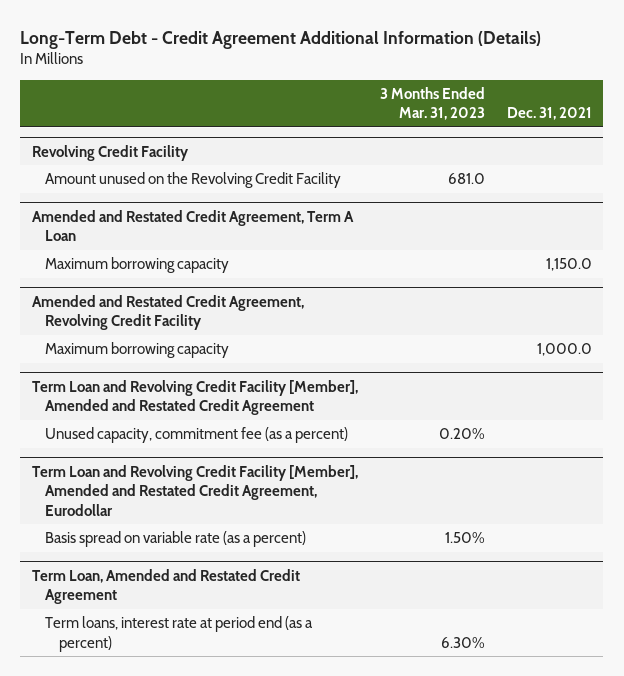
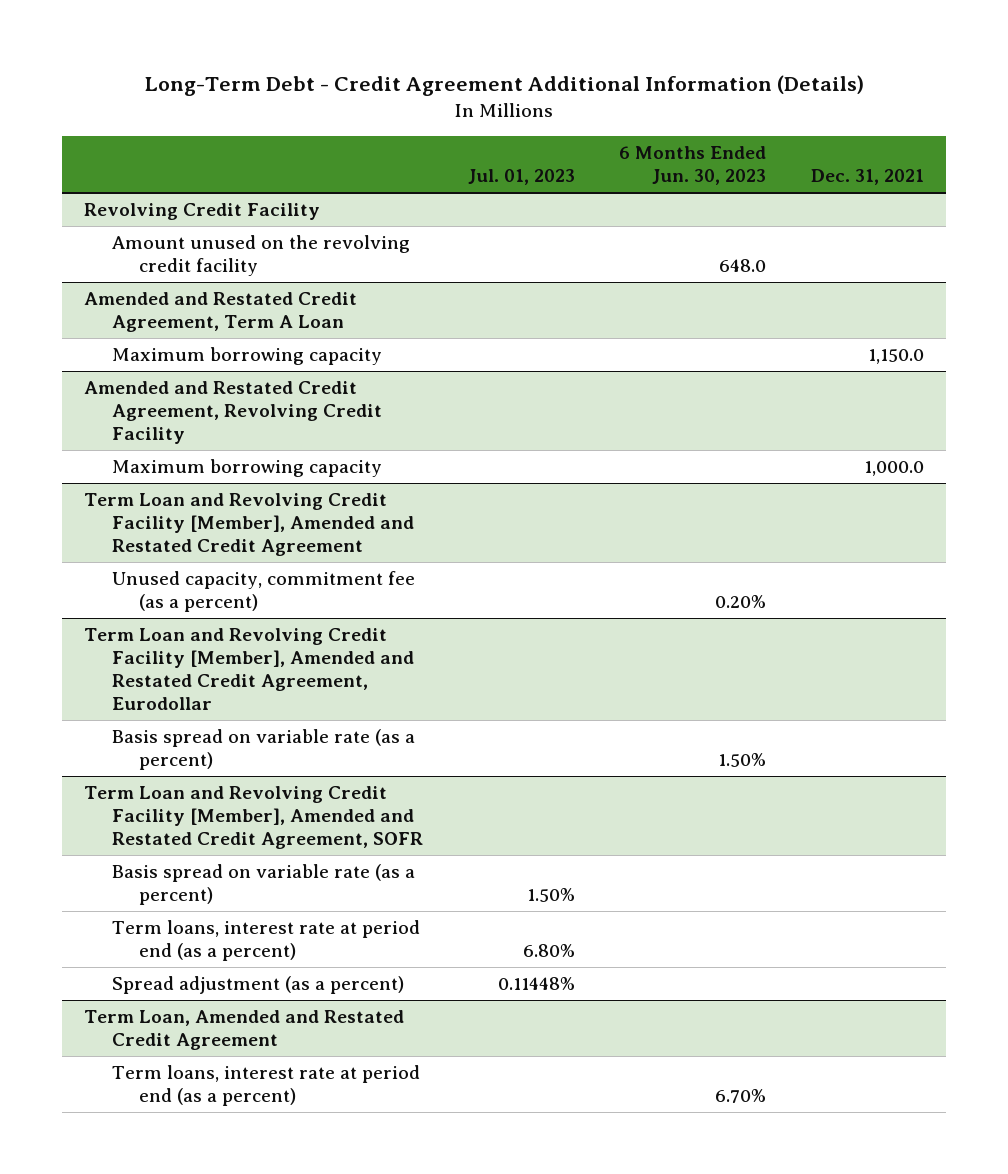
[379,86,485,121] 3 Months Ended Mar. 31, 2023 -> none
none -> [467,169,575,186] Jul. 01, 2023
none -> [619,146,767,186] 6 Months Ended Jun. 30, 2023
[45,172,342,189] Amount unused on the Revolving Credit Facility -> [111,235,410,277] Amount unused on the revolving credit facility
none -> [84,786,423,850] Term Loan and Revolving Credit Facility [Member], Amended and Restated Credit Agreement, SOFR
none -> [111,864,415,906] Basis spread on variable rate (as a percent)
none -> [111,920,420,962] Term loans, interest rate at period end (as a percent)
none -> [111,976,404,995] Spread adjustment (as a percent)

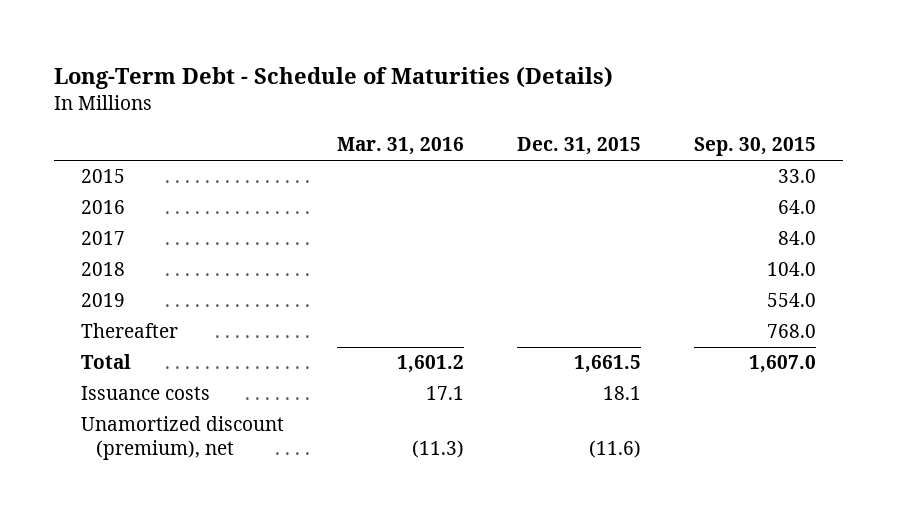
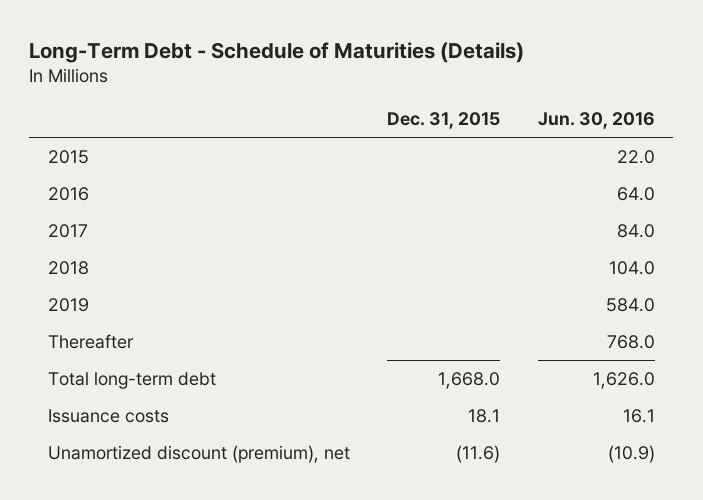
[336,137,464,156] Mar. 31, 2016 -> none
[694,137,817,157] Sep. 30, 2015 -> none
none -> [537,112,655,130] Jun. 30, 2016
[80,354,131,370] Total -> none
none -> [48,371,217,389] Total long-term debt

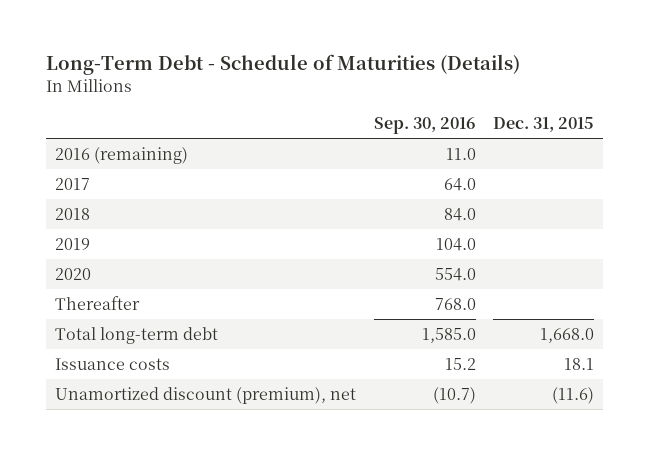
[537,112,655,130] Jun. 30, 2016 -> none
none -> [373,117,476,135] Sep. 30, 2016
[48,186,90,201] 2016 -> none
[48,149,90,164] 2015 -> [54,147,188,165] 2016 (remaining)
none -> [54,268,91,281] 2020

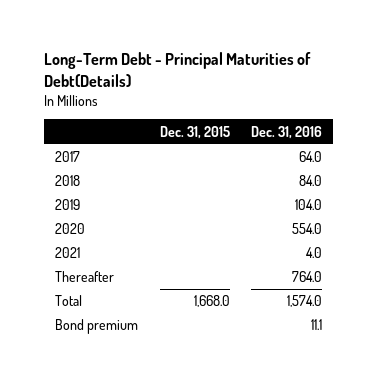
[45,54,520,76] Long-Term Debt - Schedule of Maturities (Details) -> [43,52,311,87] Long-Term Debt - Principal Maturities of Debt(Details)
[373,117,476,135] Sep. 30, 2016 -> none
none -> [251,125,323,139] Dec. 31, 2016
[54,147,188,165] 2016 (remaining) -> none
none -> [54,247,80,259] 2021
[54,358,170,371] Issuance costs -> none
[54,387,356,405] Unamortized discount (premium), net -> none
[54,327,218,345] Total long-term debt -> [54,295,82,307] Total
none -> [54,319,138,335] Bond premium

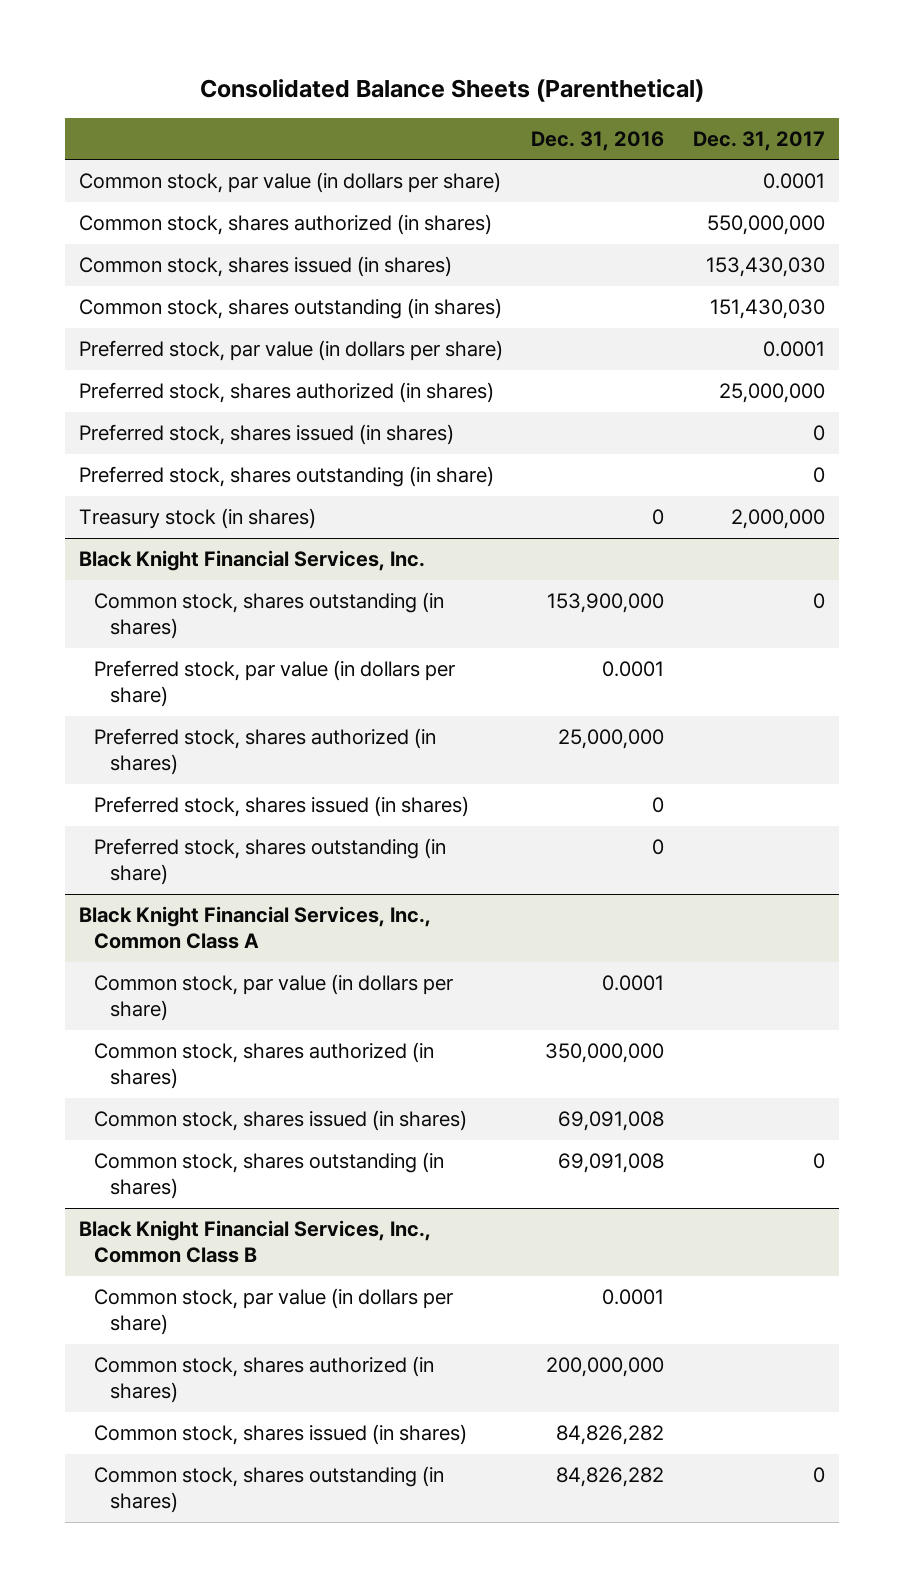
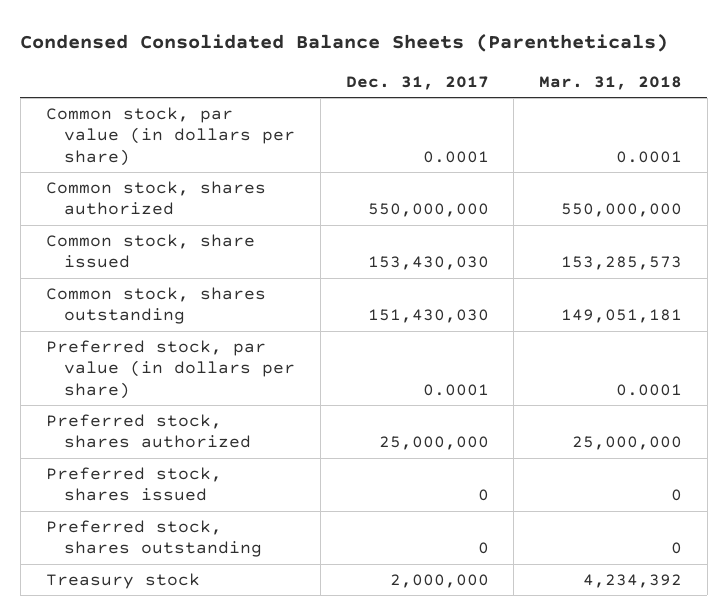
[199,78,704,102] Consolidated Balance Sheets (Parenthetical) -> [20,34,669,53] Condensed Consolidated Balance Sheets (Parentheticals)
[531,130,665,151] Dec. 31, 2016 -> none
none -> [538,75,682,90] Mar. 31, 2018
[78,214,492,236] Common stock, shares authorized (in shares) -> [45,180,266,216] Common stock, shares authorized
[78,256,452,278] Common stock, shares issued (in shares) -> [45,233,255,269] Common stock, share issued
[78,298,502,320] Common stock, shares outstanding (in shares) -> [45,286,266,325] Common stock, shares outstanding
[78,550,425,572] Black Knight Financial Services, Inc. -> none
[94,592,445,640] Common stock, shares outstanding (in shares) -> none
[94,660,456,708] Preferred stock, par value (in dollars per share) -> none
[94,728,437,776] Preferred stock, shares authorized (in shares) -> none
[94,796,470,818] Preferred stock, shares issued (in shares) -> none
[94,838,447,886] Preferred stock, shares outstanding (in share) -> none
[78,906,431,950] Black Knight Financial Services, Inc., Common Class A -> none
[94,974,454,1022] Common stock, par value (in dollars per share) -> none
[94,1042,435,1090] Common stock, shares authorized (in shares) -> none
[94,1110,468,1132] Common stock, shares issued (in shares) -> none
[94,1152,445,1200] Common stock, shares outstanding (in shares) -> none
[78,1220,431,1264] Black Knight Financial Services, Inc., Common Class B -> none
[94,1288,454,1336] Common stock, par value (in dollars per share) -> none
[94,1356,435,1404] Common stock, shares authorized (in shares) -> none
[94,1424,468,1446] Common stock, shares issued (in shares) -> none
[94,1466,445,1514] Common stock, shares outstanding (in shares) -> none
[78,382,494,404] Preferred stock, shares authorized (in shares) -> [45,413,252,449] Preferred stock, shares authorized
[78,424,454,446] Preferred stock, shares issued (in shares) -> [45,466,222,502] Preferred stock, shares issued
[78,466,494,488] Preferred stock, shares outstanding (in share) -> [45,519,263,558] Preferred stock, shares outstanding
[78,508,316,530] Treasury stock (in shares) -> [45,572,200,589] Treasury stock

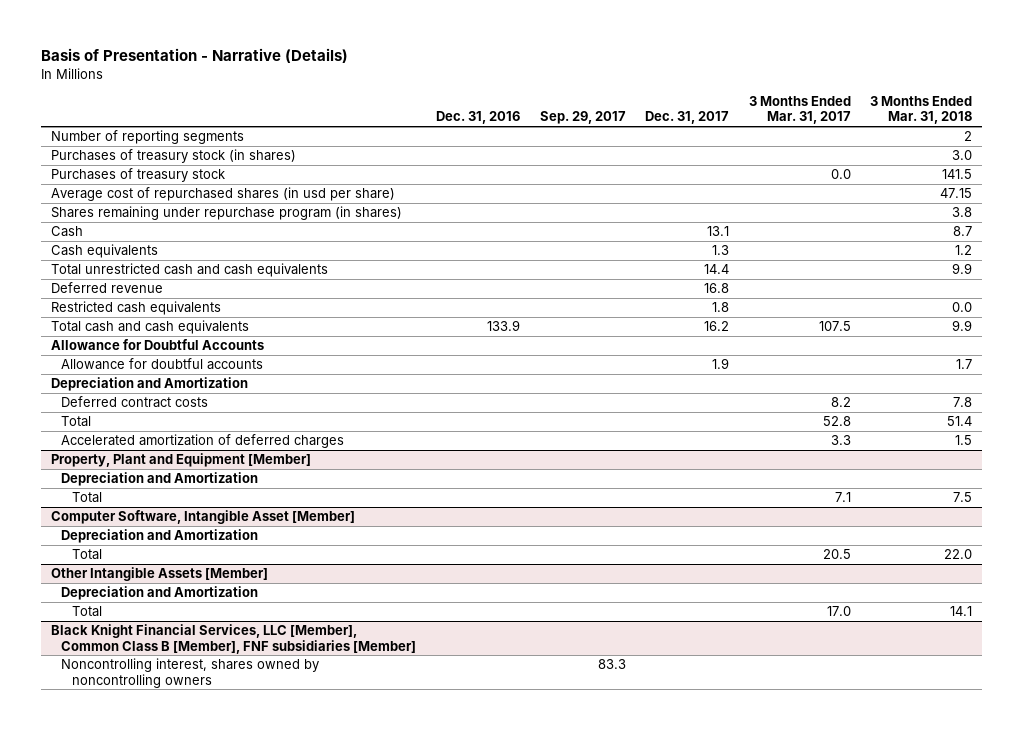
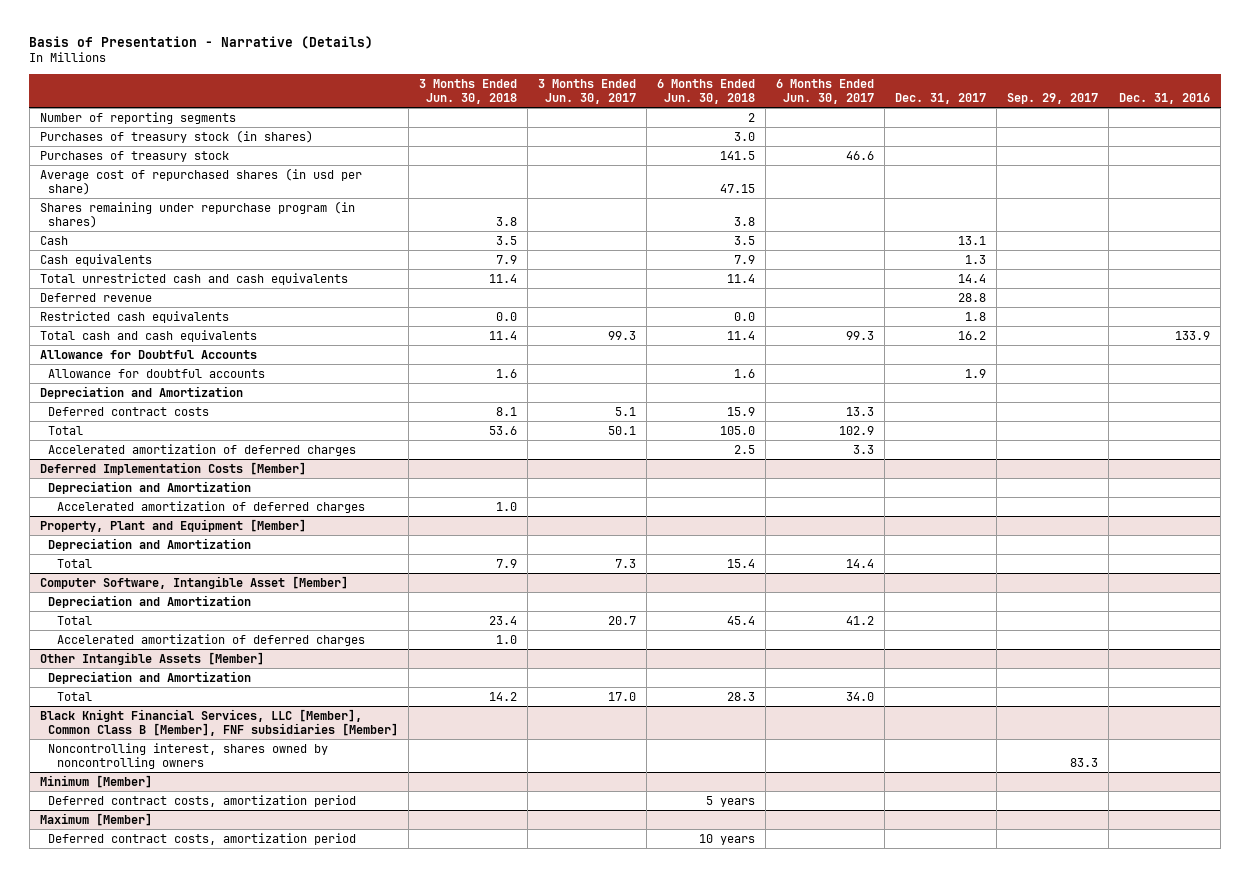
[748,95,851,125] 3 Months Ended Mar. 31, 2017 -> none
[870,95,973,125] 3 Months Ended Mar. 31, 2018 -> none
none -> [419,78,518,104] 3 Months Ended Jun. 30, 2018
none -> [538,78,637,104] 3 Months Ended Jun. 30, 2017
none -> [657,78,756,104] 6 Months Ended Jun. 30, 2018
none -> [776,78,875,104] 6 Months Ended Jun. 30, 2017
[704,283,730,294] 16.8 -> [958,292,987,302] 28.8
none -> [39,461,306,475] Deferred Implementation Costs [Member]
none -> [48,480,252,494] Depreciation and Amortization
none -> [56,500,365,513] Accelerated amortization of deferred charges
none -> [56,633,365,646] Accelerated amortization of deferred charges
none -> [39,774,152,788] Minimum [Member]
none -> [48,794,357,807] Deferred contract costs, amortization period
none -> [39,812,152,826] Maximum [Member]
none -> [48,832,357,845] Deferred contract costs, amortization period

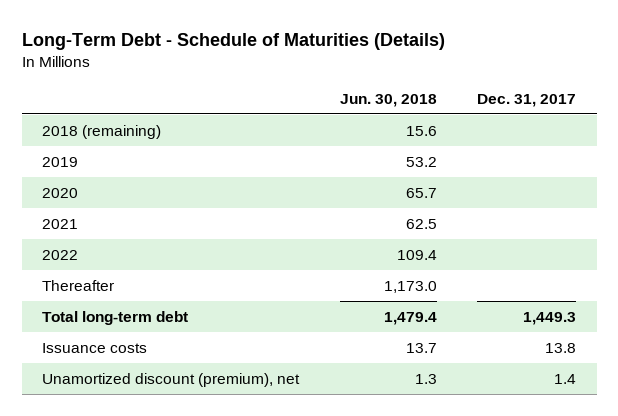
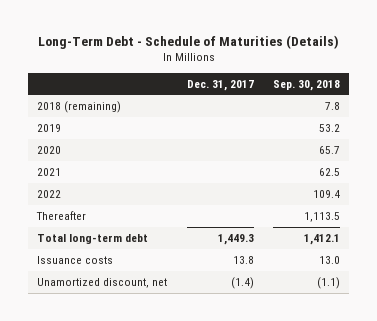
[339,93,437,107] Jun. 30, 2018 -> none
none -> [272,79,340,91] Sep. 30, 2018
[41,372,300,387] Unamortized discount (premium), net -> [37,277,168,288] Unamortized discount, net
[554,373,577,384] 1.4 -> [230,276,254,289] (1.4)

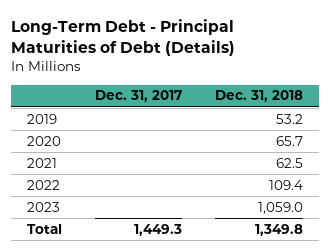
[37,34,339,49] Long-Term Debt - Schedule of Maturities (Details) -> [11,18,236,56] Long-Term Debt - Principal Maturities of Debt (Details)
[272,79,340,91] Sep. 30, 2018 -> none
none -> [214,90,303,103] Dec. 31, 2018
[37,100,122,113] 2018 (remaining) -> none
[36,210,87,220] Thereafter -> none
[37,255,114,264] Issuance costs -> none
[37,277,168,288] Unamortized discount, net -> none
none -> [27,201,61,212] 2023
[37,233,149,244] Total long-term debt -> [27,223,63,234] Total

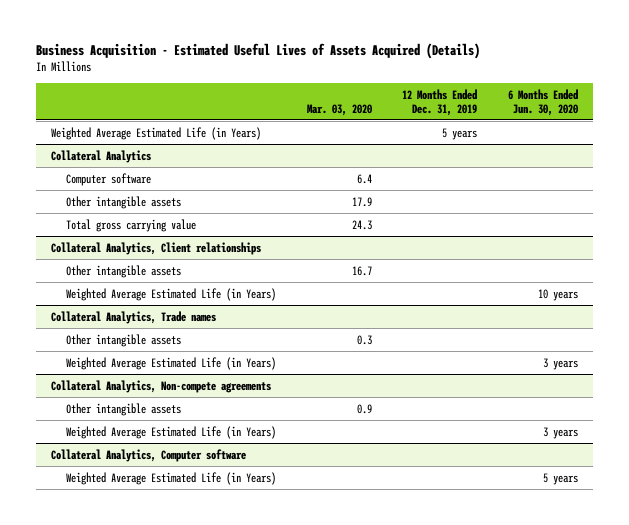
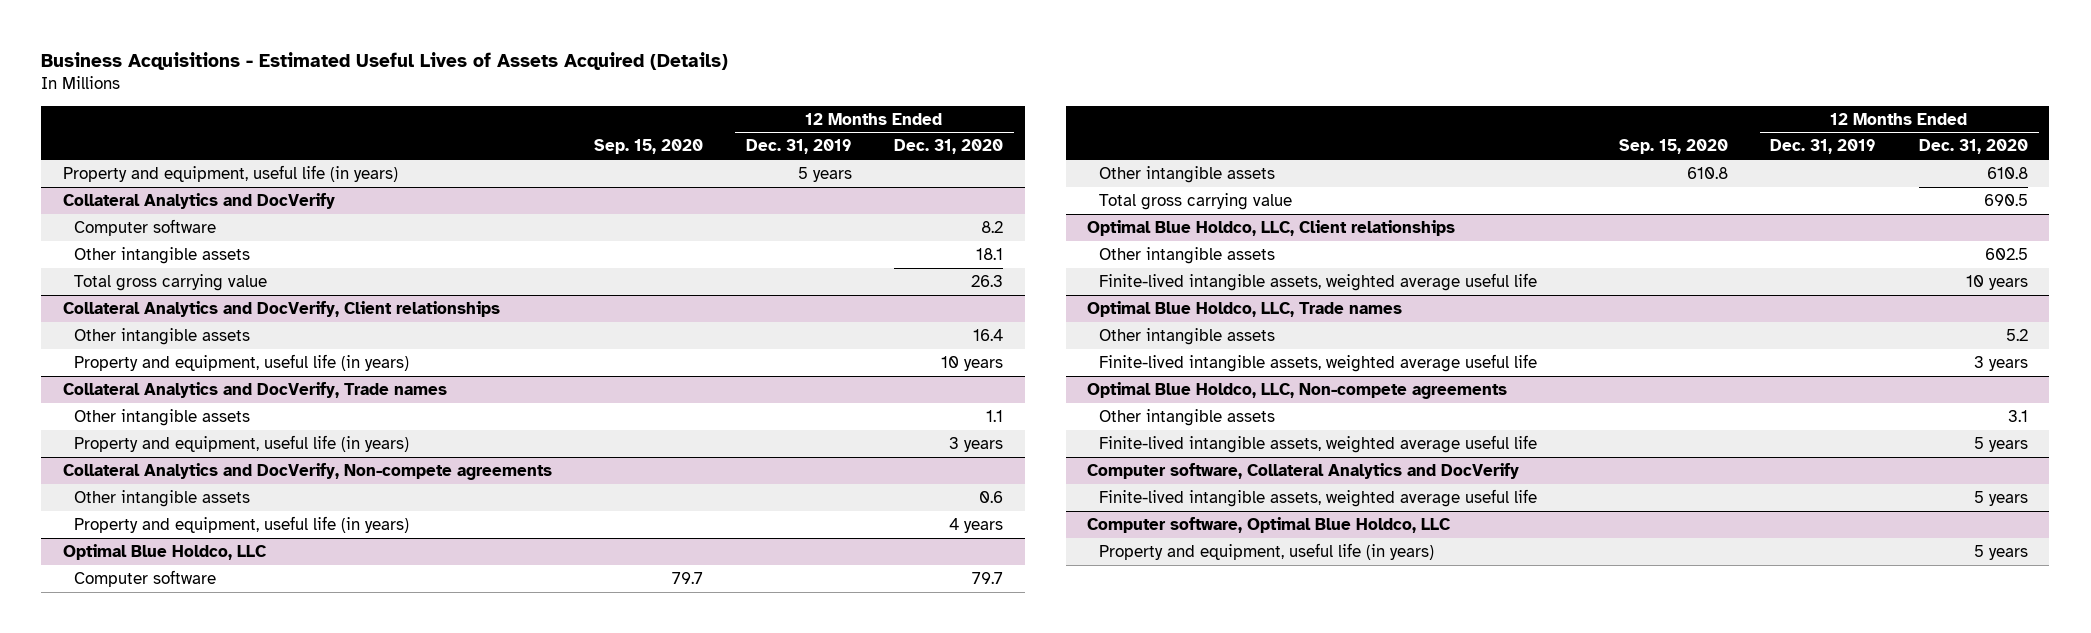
[35,42,480,59] Business Acquisition - Estimated Useful Lives of Assets Acquired (Details) -> [41,52,729,71] Business Acquisitions - Estimated Useful Lives of Assets Acquired (Details)
[306,103,372,116] Mar. 03, 2020 -> none
[507,88,578,116] 6 Months Ended Jun. 30, 2020 -> none
none -> [594,139,704,155] Sep. 15, 2020
none -> [894,139,1004,155] Dec. 31, 2020
[51,149,152,163] Collateral Analytics -> none
[66,172,152,186] Computer software -> none
[66,195,182,209] Other intangible assets -> none
[66,218,197,232] Total gross carrying value -> none
[51,126,262,140] Weighted Average Estimated Life (in Years) -> [62,164,398,182] Property and equipment, useful life (in years)
none -> [62,192,335,209] Collateral Analytics and DocVerify
none -> [74,218,217,236] Computer software
none -> [74,246,251,264] Other intangible assets
none -> [74,273,268,291] Total gross carrying value
[51,241,262,255] Collateral Analytics, Client relationships -> [62,300,500,317] Collateral Analytics and DocVerify, Client relationships
[66,287,277,301] Weighted Average Estimated Life (in Years) -> [74,353,410,371] Property and equipment, useful life (in years)
[51,310,217,324] Collateral Analytics, Trade names -> [62,381,447,398] Collateral Analytics and DocVerify, Trade names
[66,356,277,370] Weighted Average Estimated Life (in Years) -> [74,434,410,452] Property and equipment, useful life (in years)
[51,379,272,393] Collateral Analytics, Non-compete agreements -> [62,462,552,480] Collateral Analytics and DocVerify, Non-compete agreements
[66,425,277,439] Weighted Average Estimated Life (in Years) -> [74,515,410,533] Property and equipment, useful life (in years)
none -> [62,543,267,560] Optimal Blue Holdco, LLC
none -> [74,569,217,587] Computer software
none -> [1099,165,1276,183] Other intangible assets
none -> [1099,192,1293,210] Total gross carrying value
none -> [1087,219,1456,236] Optimal Blue Holdco, LLC, Client relationships
none -> [1099,246,1276,264] Other intangible assets
none -> [1099,272,1538,291] Finite-lived intangible assets, weighted average useful life
none -> [1087,300,1403,317] Optimal Blue Holdco, LLC, Trade names
none -> [1099,327,1276,345] Other intangible assets
none -> [1099,353,1538,372] Finite-lived intangible assets, weighted average useful life
none -> [1087,381,1508,399] Optimal Blue Holdco, LLC, Non-compete agreements
none -> [1099,408,1276,426] Other intangible assets
none -> [1099,434,1538,453] Finite-lived intangible assets, weighted average useful life
[51,448,247,462] Collateral Analytics, Computer software -> [1087,462,1520,479] Computer software, Collateral Analytics and DocVerify
[66,471,277,485] Weighted Average Estimated Life (in Years) -> [1099,488,1538,507] Finite-lived intangible assets, weighted average useful life
none -> [1087,516,1452,533] Computer software, Optimal Blue Holdco, LLC
none -> [1099,542,1435,560] Property and equipment, useful life (in years)

